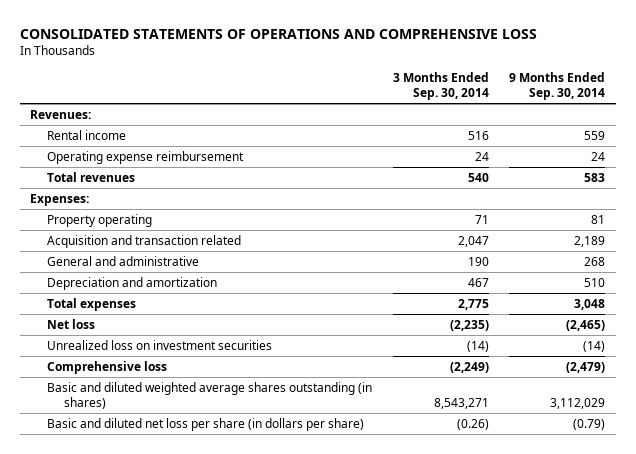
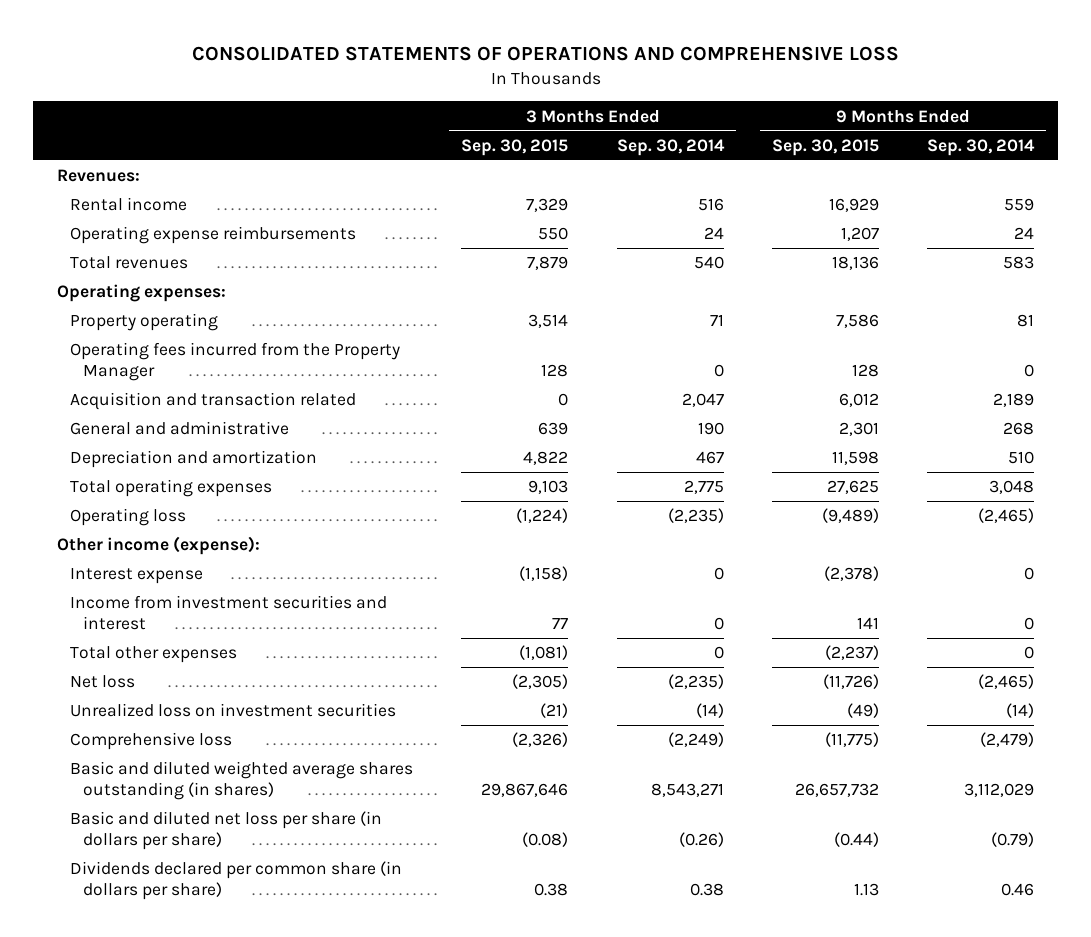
none -> [461,138,569,156] Sep. 30, 2015
none -> [771,138,879,156] Sep. 30, 2015
[47,151,245,165] Operating expense reimbursement -> [70,226,357,245] Operating expense reimbursements
[30,194,90,207] Expenses: -> [57,284,227,303] Operating expenses:
none -> [70,342,401,382] Operating fees incurred from the Property Manager
[47,298,137,312] Total expenses -> [70,479,273,498] Total operating expenses
none -> [70,508,187,527] Operating loss
none -> [57,536,261,556] Other income (expense):
none -> [70,568,204,585] Interest expense
none -> [70,595,388,631] Income from investment securities and interest
none -> [70,646,238,664] Total other expenses
none -> [70,861,403,901] Dividends declared per common share (in dollars per share)

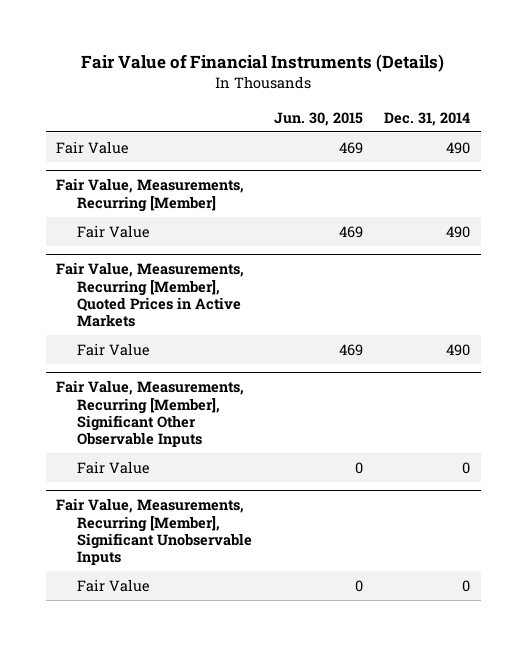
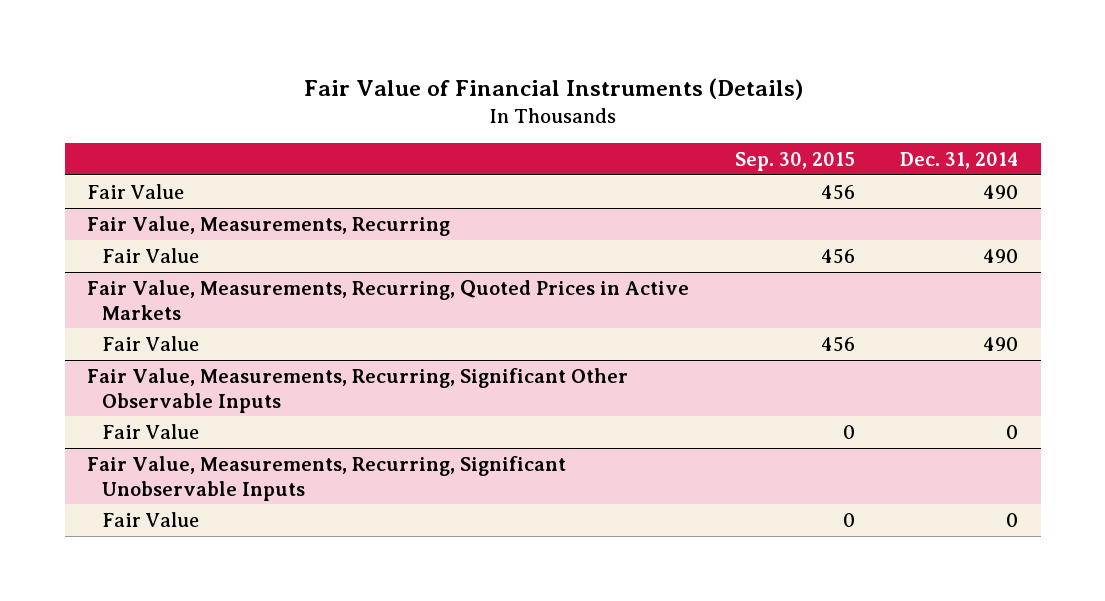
[273,111,363,126] Jun. 30, 2015 -> none
none -> [734,151,855,171] Sep. 30, 2015
[56,178,245,212] Fair Value, Measurements, Recurring [Member] -> [87,215,451,236] Fair Value, Measurements, Recurring
[56,262,245,327] Fair Value, Measurements, Recurring [Member], Quoted Prices in Active Markets -> [87,279,690,320] Fair Value, Measurements, Recurring, Quoted Prices in Active Markets
[56,380,245,447] Fair Value, Measurements, Recurring [Member], Significant Other Observable Inputs -> [87,367,629,413] Fair Value, Measurements, Recurring, Significant Other Observable Inputs
[56,498,253,565] Fair Value, Measurements, Recurring [Member], Significant Unobservable Inputs -> [87,455,567,501] Fair Value, Measurements, Recurring, Significant Unobservable Inputs

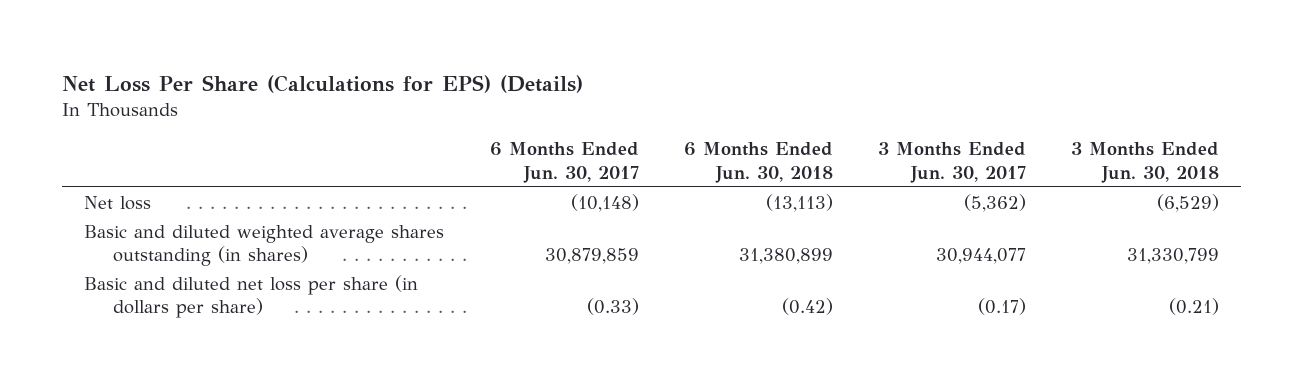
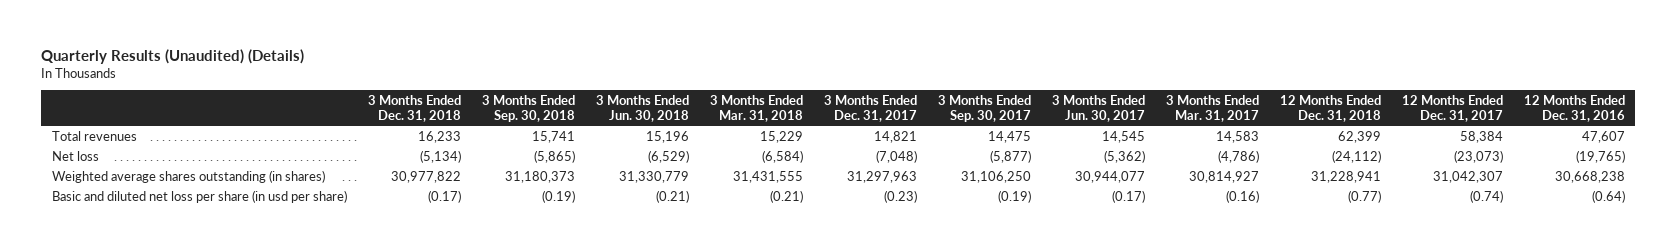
[61,74,583,93] Net Loss Per Share (Calculations for EPS) (Details) -> [41,48,305,64] Quarterly Results (Unaudited) (Details)
[489,142,639,183] 6 Months Ended Jun. 30, 2017 -> none
[683,142,833,183] 6 Months Ended Jun. 30, 2018 -> none
none -> [367,95,461,122] 3 Months Ended Dec. 31, 2018
none -> [481,95,575,122] 3 Months Ended Sep. 30, 2018
none -> [709,95,803,122] 3 Months Ended Mar. 31, 2018
none -> [823,95,917,122] 3 Months Ended Dec. 31, 2017
none -> [937,95,1031,122] 3 Months Ended Sep. 30, 2017
none -> [1165,95,1259,122] 3 Months Ended Mar. 31, 2017
none -> [1279,95,1381,122] 12 Months Ended Dec. 31, 2018
none -> [1401,95,1503,122] 12 Months Ended Dec. 31, 2017
none -> [1523,95,1625,122] 12 Months Ended Dec. 31, 2016
none -> [51,130,137,141] Total revenues
[84,224,445,267] Basic and diluted weighted average shares outstanding (in shares) -> [51,169,325,183] Weighted average shares outstanding (in shares)
[1126,248,1219,265] 31,330,799 -> [618,170,689,183] 31,330,779
[84,274,419,319] Basic and diluted net loss per share (in dollars per share) -> [51,189,347,203] Basic and diluted net loss per share (in usd per share)

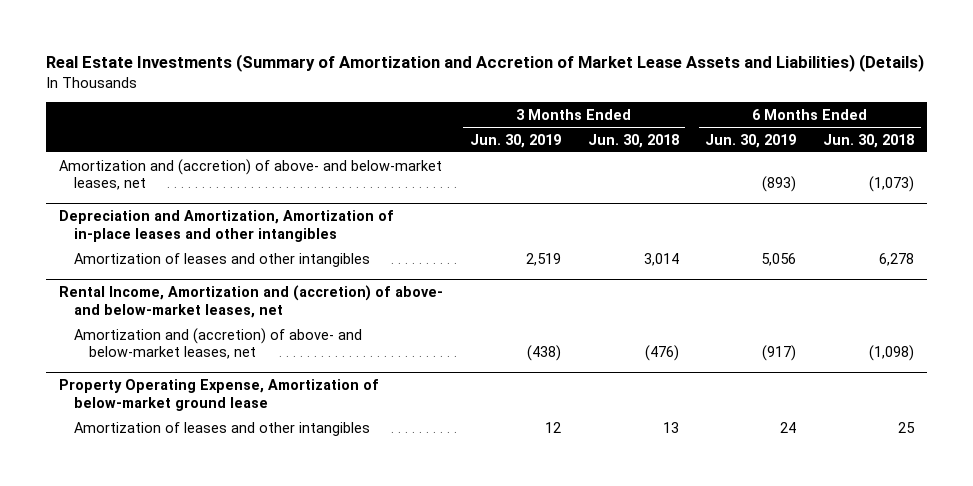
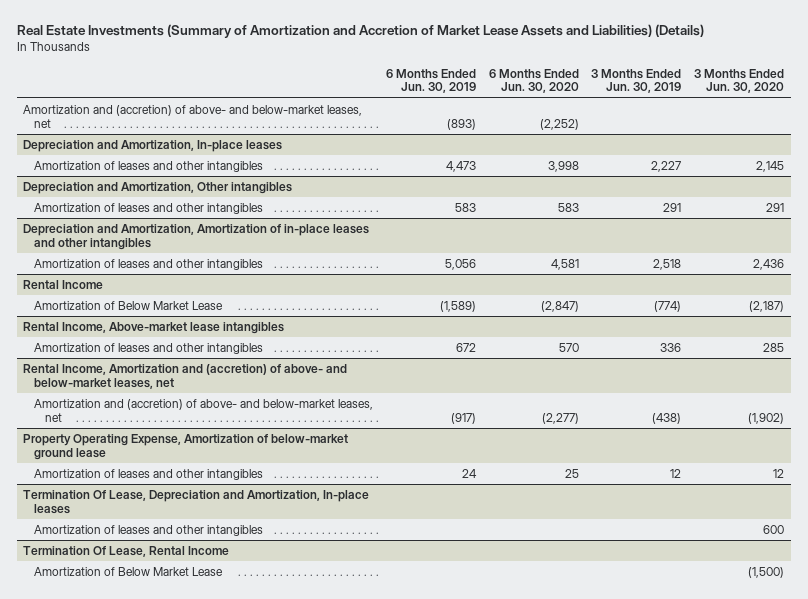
[587,133,679,148] Jun. 30, 2018 -> none
[822,133,914,148] Jun. 30, 2018 -> none
none -> [488,68,579,94] 6 Months Ended Jun. 30, 2020
none -> [694,68,785,94] 3 Months Ended Jun. 30, 2020
none -> [23,139,283,152] Depreciation and Amortization, In-place leases
none -> [33,160,263,172] Amortization of leases and other intangibles
none -> [23,181,293,194] Depreciation and Amortization, Other intangibles
none -> [33,202,263,214] Amortization of leases and other intangibles
[525,252,561,266] 2,519 -> [653,258,682,270] 2,518
none -> [23,279,104,289] Rental Income
none -> [33,300,223,310] Amortization of Below Market Lease
none -> [23,321,285,334] Rental Income, Above-market lease intangibles
none -> [33,342,263,354] Amortization of leases and other intangibles
none -> [23,489,370,514] Termination Of Lease, Depreciation and Amortization, In-place leases
none -> [33,524,263,536] Amortization of leases and other intangibles
none -> [23,545,230,557] Termination Of Lease, Rental Income
none -> [33,566,223,576] Amortization of Below Market Lease

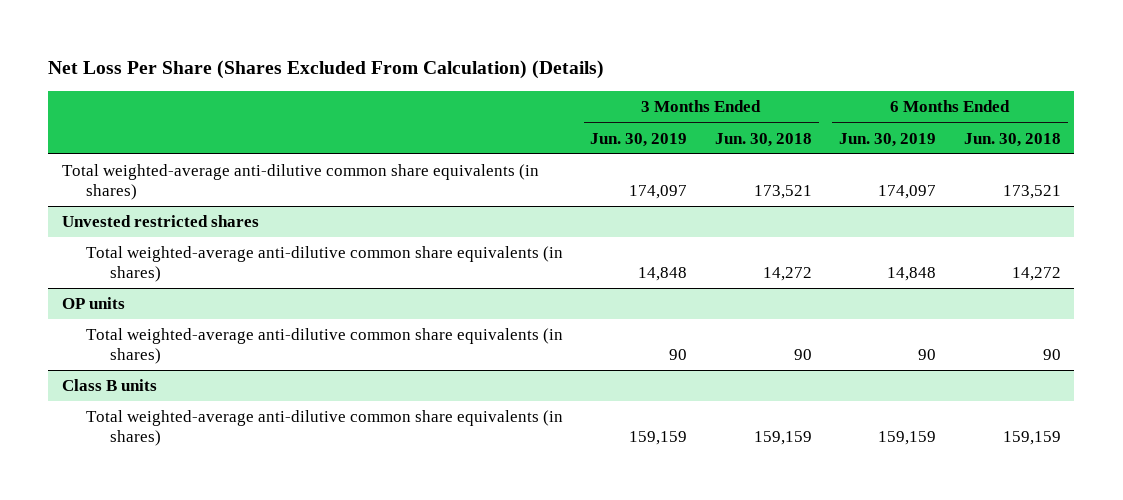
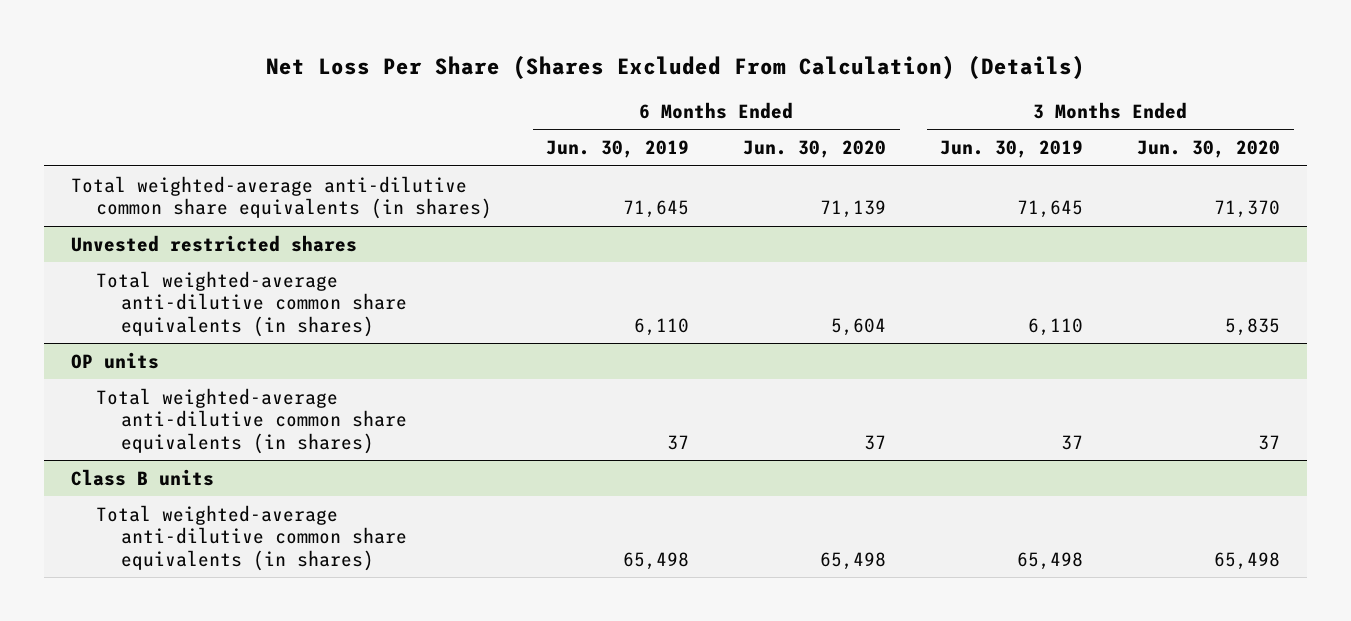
[714,132,812,147] Jun. 30, 2018 -> none
[963,132,1061,147] Jun. 30, 2018 -> none
none -> [743,140,887,159] Jun. 30, 2020
none -> [1137,140,1281,159] Jun. 30, 2020
[629,184,688,199] 174,097 -> [1017,200,1084,219] 71,645
[878,184,937,199] 174,097 -> [623,200,690,219] 71,645
[638,266,688,281] 14,848 -> [1028,317,1084,336] 6,110
[887,266,937,281] 14,848 -> [634,317,690,336] 6,110
[669,348,688,360] 90 -> [1061,434,1084,450] 37
[918,348,937,360] 90 -> [667,434,690,450] 37
[629,430,688,445] 159,159 -> [1017,551,1084,570] 65,498
[878,430,937,445] 159,159 -> [623,551,690,570] 65,498

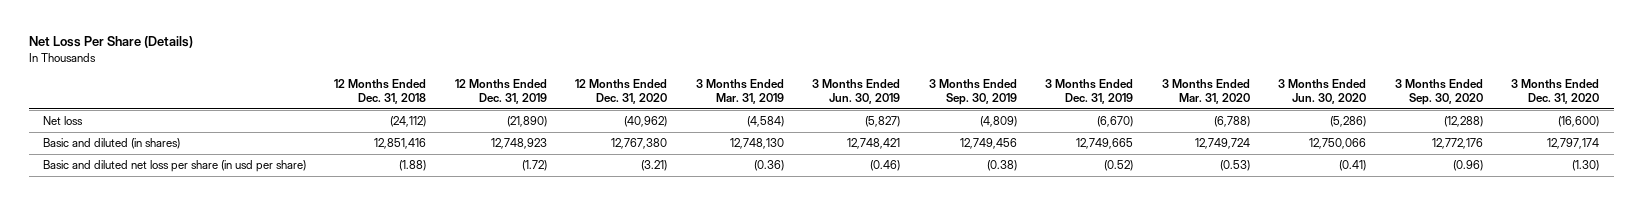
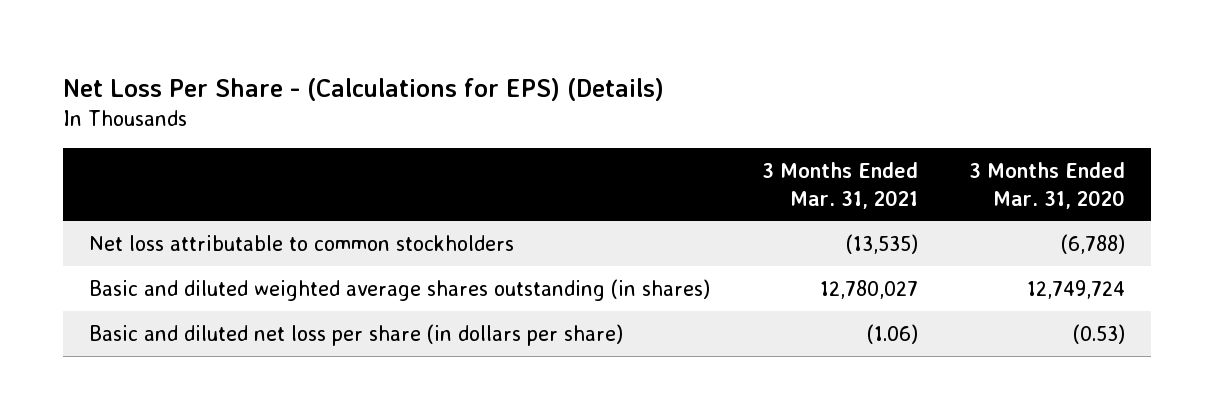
[28,36,193,49] Net Loss Per Share (Details) -> [63,78,665,102] Net Loss Per Share - (Calculations for EPS) (Details)
[334,79,427,104] 12 Months Ended Dec. 31, 2018 -> none
[454,79,547,104] 12 Months Ended Dec. 31, 2019 -> none
[575,79,668,104] 12 Months Ended Dec. 31, 2020 -> none
[695,79,784,104] 3 Months Ended Mar. 31, 2019 -> none
[812,79,901,104] 3 Months Ended Jun. 30, 2019 -> none
[928,79,1017,105] 3 Months Ended Sep. 30, 2019 -> none
[1045,79,1134,104] 3 Months Ended Dec. 31, 2019 -> none
[1278,79,1367,104] 3 Months Ended Jun. 30, 2020 -> none
[1394,79,1483,105] 3 Months Ended Sep. 30, 2020 -> none
[1511,79,1600,104] 3 Months Ended Dec. 31, 2020 -> none
none -> [761,161,918,209] 3 Months Ended Mar. 31, 2021
[42,116,83,126] Net loss -> [89,234,515,251] Net loss attributable to common stockholders
[42,138,180,150] Basic and diluted (in shares) -> [89,278,711,301] Basic and diluted weighted average shares outstanding (in shares)
[42,160,306,173] Basic and diluted net loss per share (in usd per share) -> [89,323,624,346] Basic and diluted net loss per share (in dollars per share)

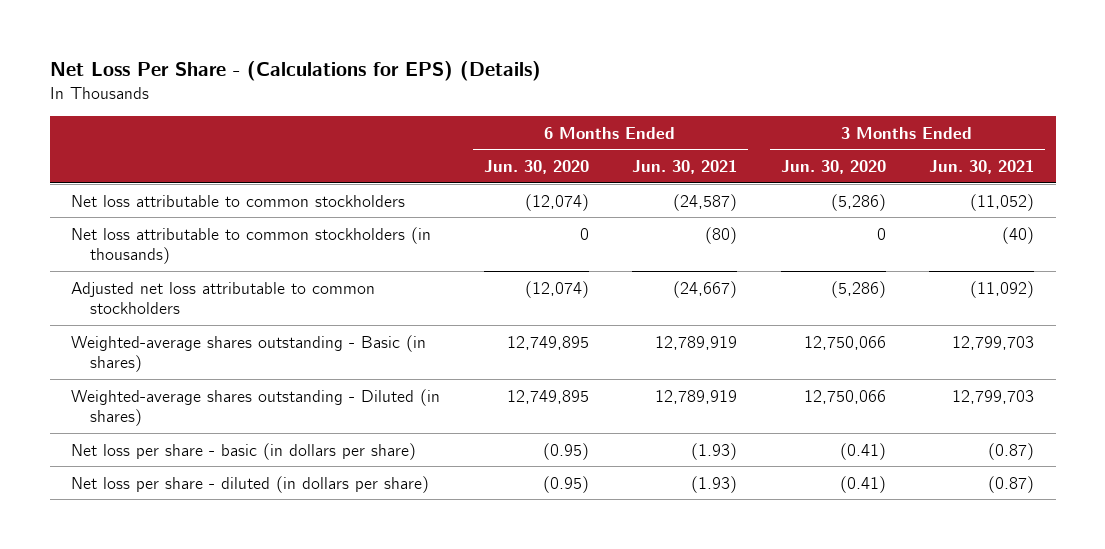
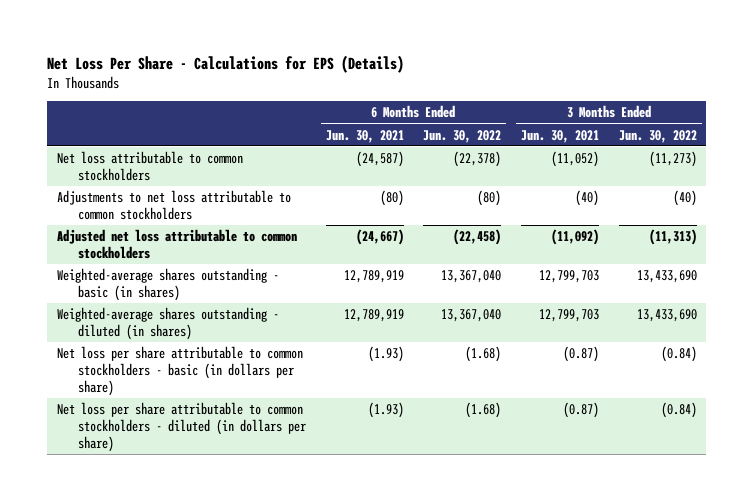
[49,61,541,82] Net Loss Per Share - (Calculations for EPS) (Details) -> [47,54,405,73] Net Loss Per Share - Calculations for EPS (Details)
[483,159,589,174] Jun. 30, 2020 -> none
[780,159,886,174] Jun. 30, 2020 -> none
none -> [423,129,502,143] Jun. 30, 2022
none -> [618,129,697,143] Jun. 30, 2022
[71,226,432,265] Net loss attributable to common stockholders (in thousands) -> [57,189,292,220] Adjustments to net loss attributable to common stockholders
[71,334,427,373] Weighted-average shares outstanding - Basic (in shares) -> [57,267,280,301] Weighted-average shares outstanding - basic (in shares)
[71,388,441,427] Weighted-average shares outstanding - Diluted (in shares) -> [57,306,280,340] Weighted-average shares outstanding - diluted (in shares)
[71,442,417,460] Net loss per share - basic (in dollars per share) -> [57,345,304,397] Net loss per share attributable to common stockholders - basic (in dollars per share)
[71,475,430,493] Net loss per share - diluted (in dollars per share) -> [57,401,306,453] Net loss per share attributable to common stockholders - diluted (in dollars per share)

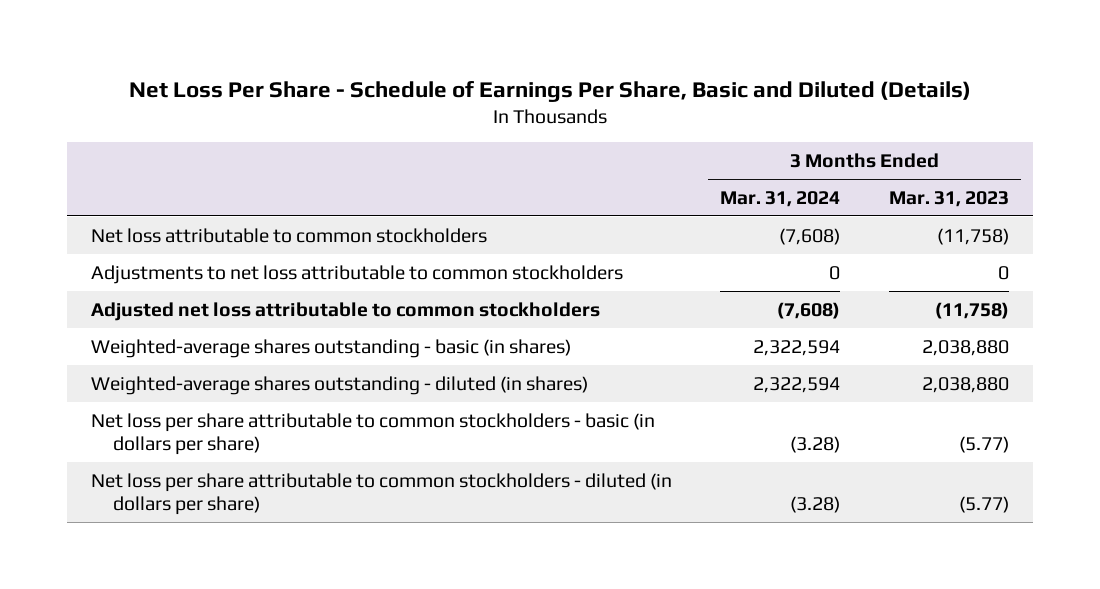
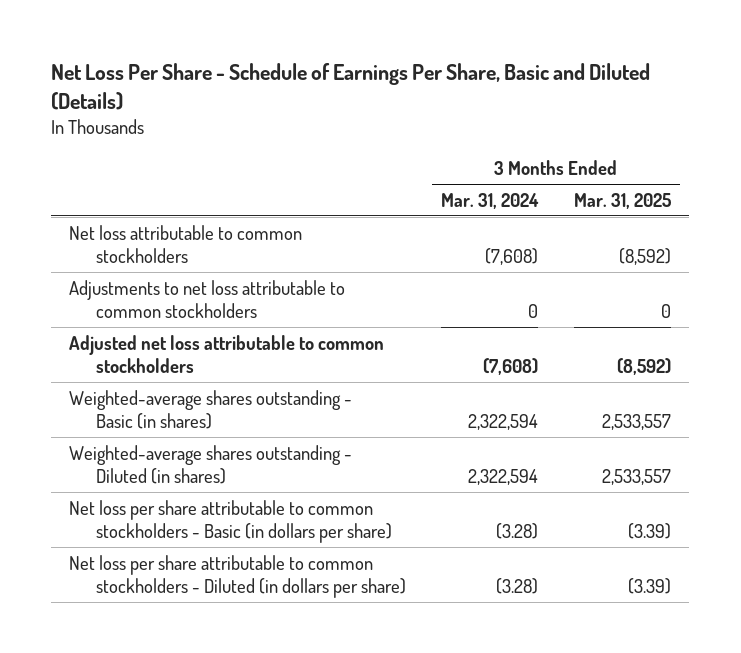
[888,190,1009,207] Mar. 31, 2023 -> none
none -> [574,192,672,209] Mar. 31, 2025
[90,338,571,358] Weighted-average shares outstanding - basic (in shares) -> [69,389,353,429] Weighted-average shares outstanding - Basic (in shares)
[90,375,588,395] Weighted-average shares outstanding - diluted (in shares) -> [69,444,353,484] Weighted-average shares outstanding - Diluted (in shares)
[90,412,655,456] Net loss per share attributable to common stockholders - basic (in dollars per share) -> [69,499,392,543] Net loss per share attributable to common stockholders - Basic (in dollars per share)
[90,472,672,516] Net loss per share attributable to common stockholders - diluted (in dollars per share) -> [69,554,406,598] Net loss per share attributable to common stockholders - Diluted (in dollars per share)

